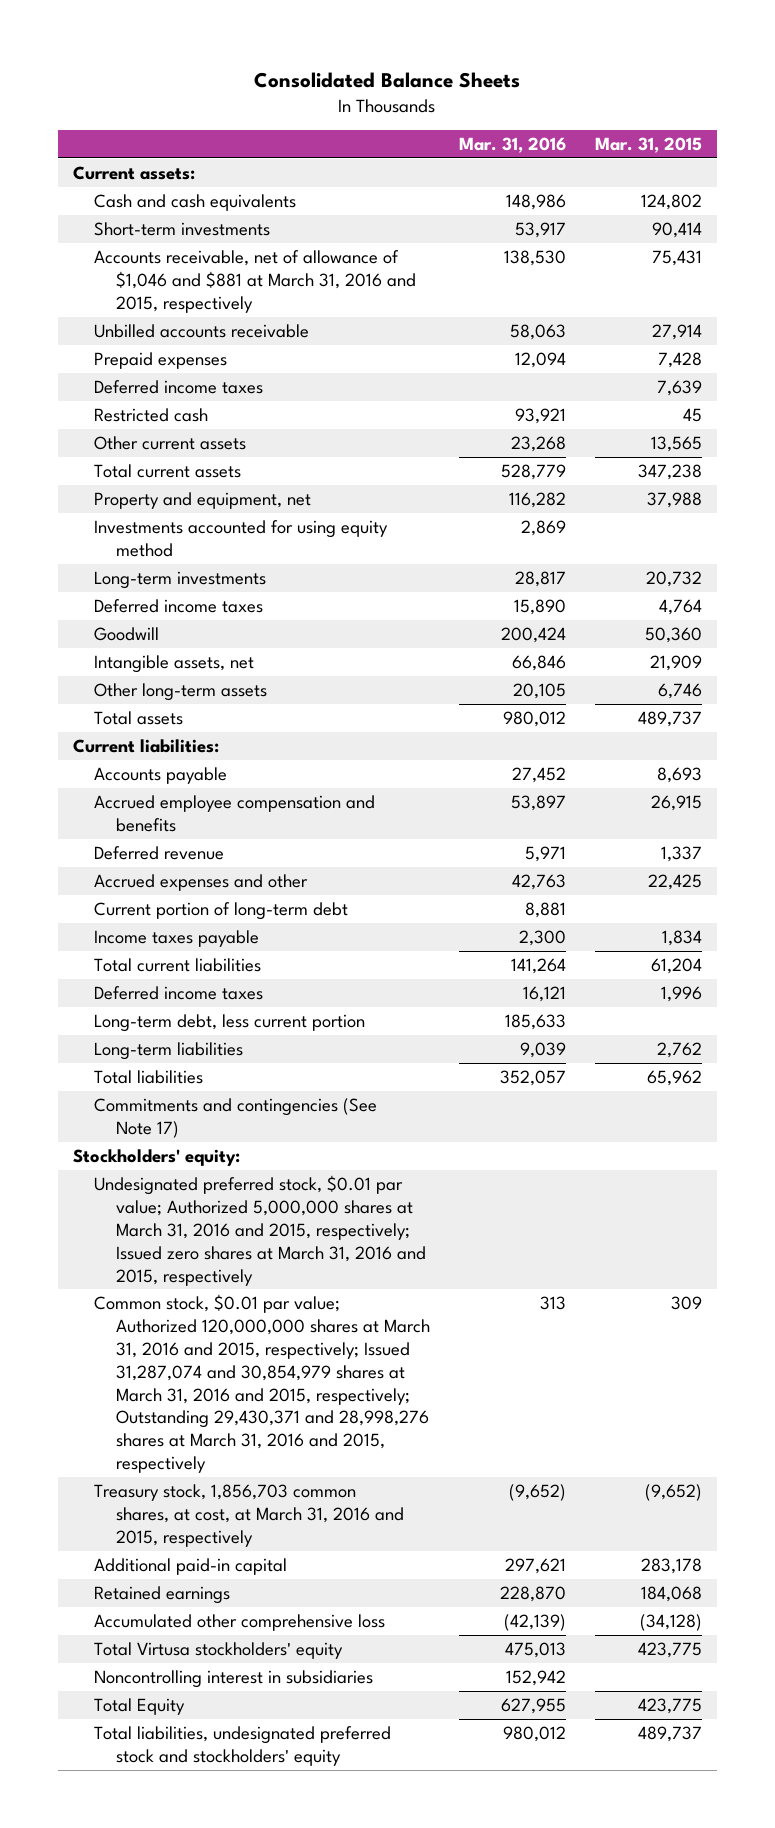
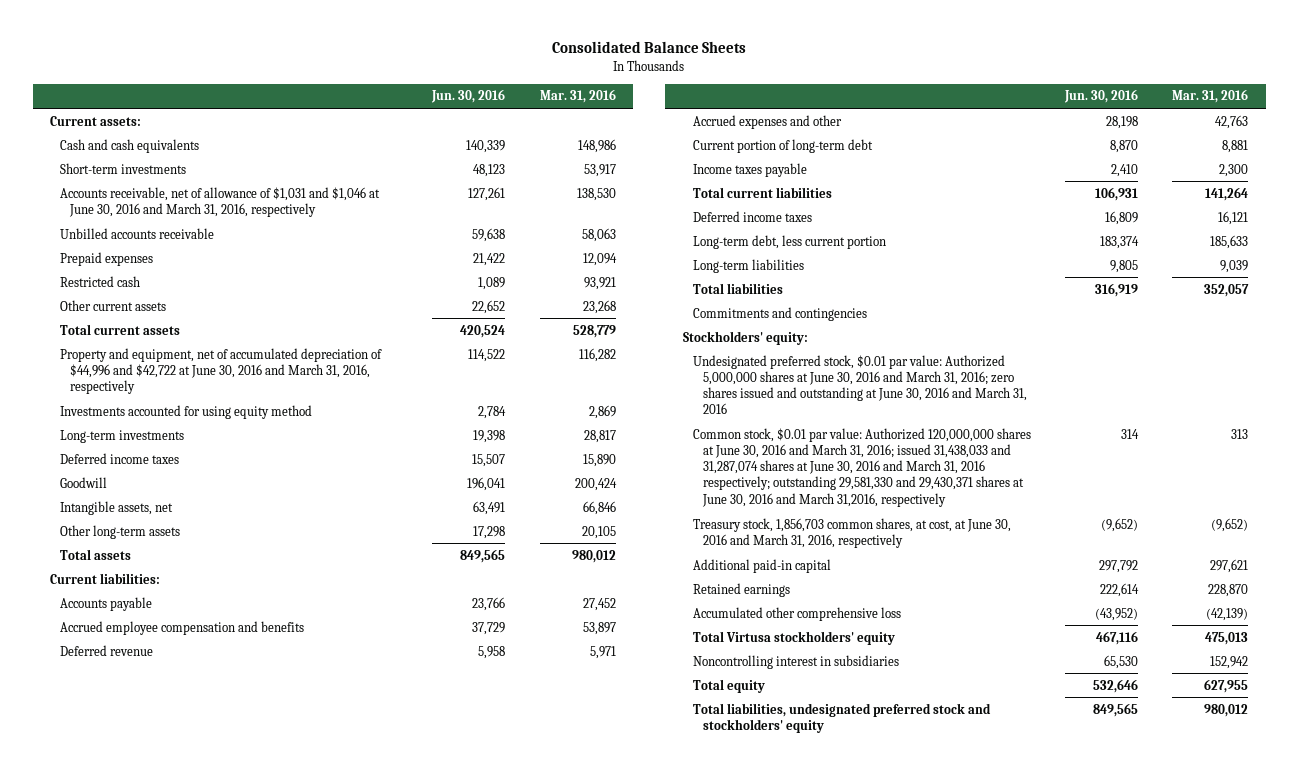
[595,137,703,154] Mar. 31, 2015 -> none
none -> [431,89,506,104] Jun. 30, 2016
[94,249,416,313] Accounts receivable, net of allowance of $1,046 and $881 at March 31, 2016 and 2015, respectively -> [59,186,380,217] Accounts receivable, net of allowance of $1,031 and $1,046 at June 30, 2016 and March 31, 2016, respectively
[94,379,264,394] Deferred income taxes -> none
[94,491,312,509] Property and equipment, net -> [59,347,382,395] Property and equipment, net of accumulated depreciation of $44,996 and $42,722 at June 30, 2016 and March 31, 2016, respectively
[94,1097,378,1138] Commitments and contingencies (See Note 17) -> [692,306,867,321] Commitments and contingencies
[94,1174,426,1286] Undesignated preferred stock, $0.01 par value; Authorized 5,000,000 shares at March 31, 2016 and 2015, respectively; Issued zero shares at March 31, 2016 and 2015, respectively -> [692,354,1027,415] Undesignated preferred stock, $0.01 par value: Authorized 5,000,000 shares at June 30, 2016 and March 31, 2016; zero shares issued and outstanding at June 30, 2016 and March 31, 2016
[94,1293,430,1474] Common stock, $0.01 par value; Authorized 120,000,000 shares at March 31, 2016 and 2015, respectively; Issued 31,287,074 and 30,854,979 shares at March 31, 2016 and 2015, respectively; Outstanding 29,430,371 and 28,998,276 shares at March 31, 2016 and 2015, respectively -> [692,427,1031,507] Common stock, $0.01 par value: Authorized 120,000,000 shares at June 30, 2016 and March 31, 2016; issued 31,438,033 and 31,287,074 shares at June 30, 2016 and March 31, 2016 respectively; outstanding 29,581,330 and 29,430,371 shares at June 30, 2016 and March 31,2016, respectively
[94,1483,404,1547] Treasury stock, 1,856,703 common shares, at cost, at March 31, 2016 and 2015, respectively -> [692,517,1011,548] Treasury stock, 1,856,703 common shares, at cost, at June 30, 2016 and March 31, 2016, respectively
[94,1697,186,1715] Total Equity -> [692,678,765,693] Total equity

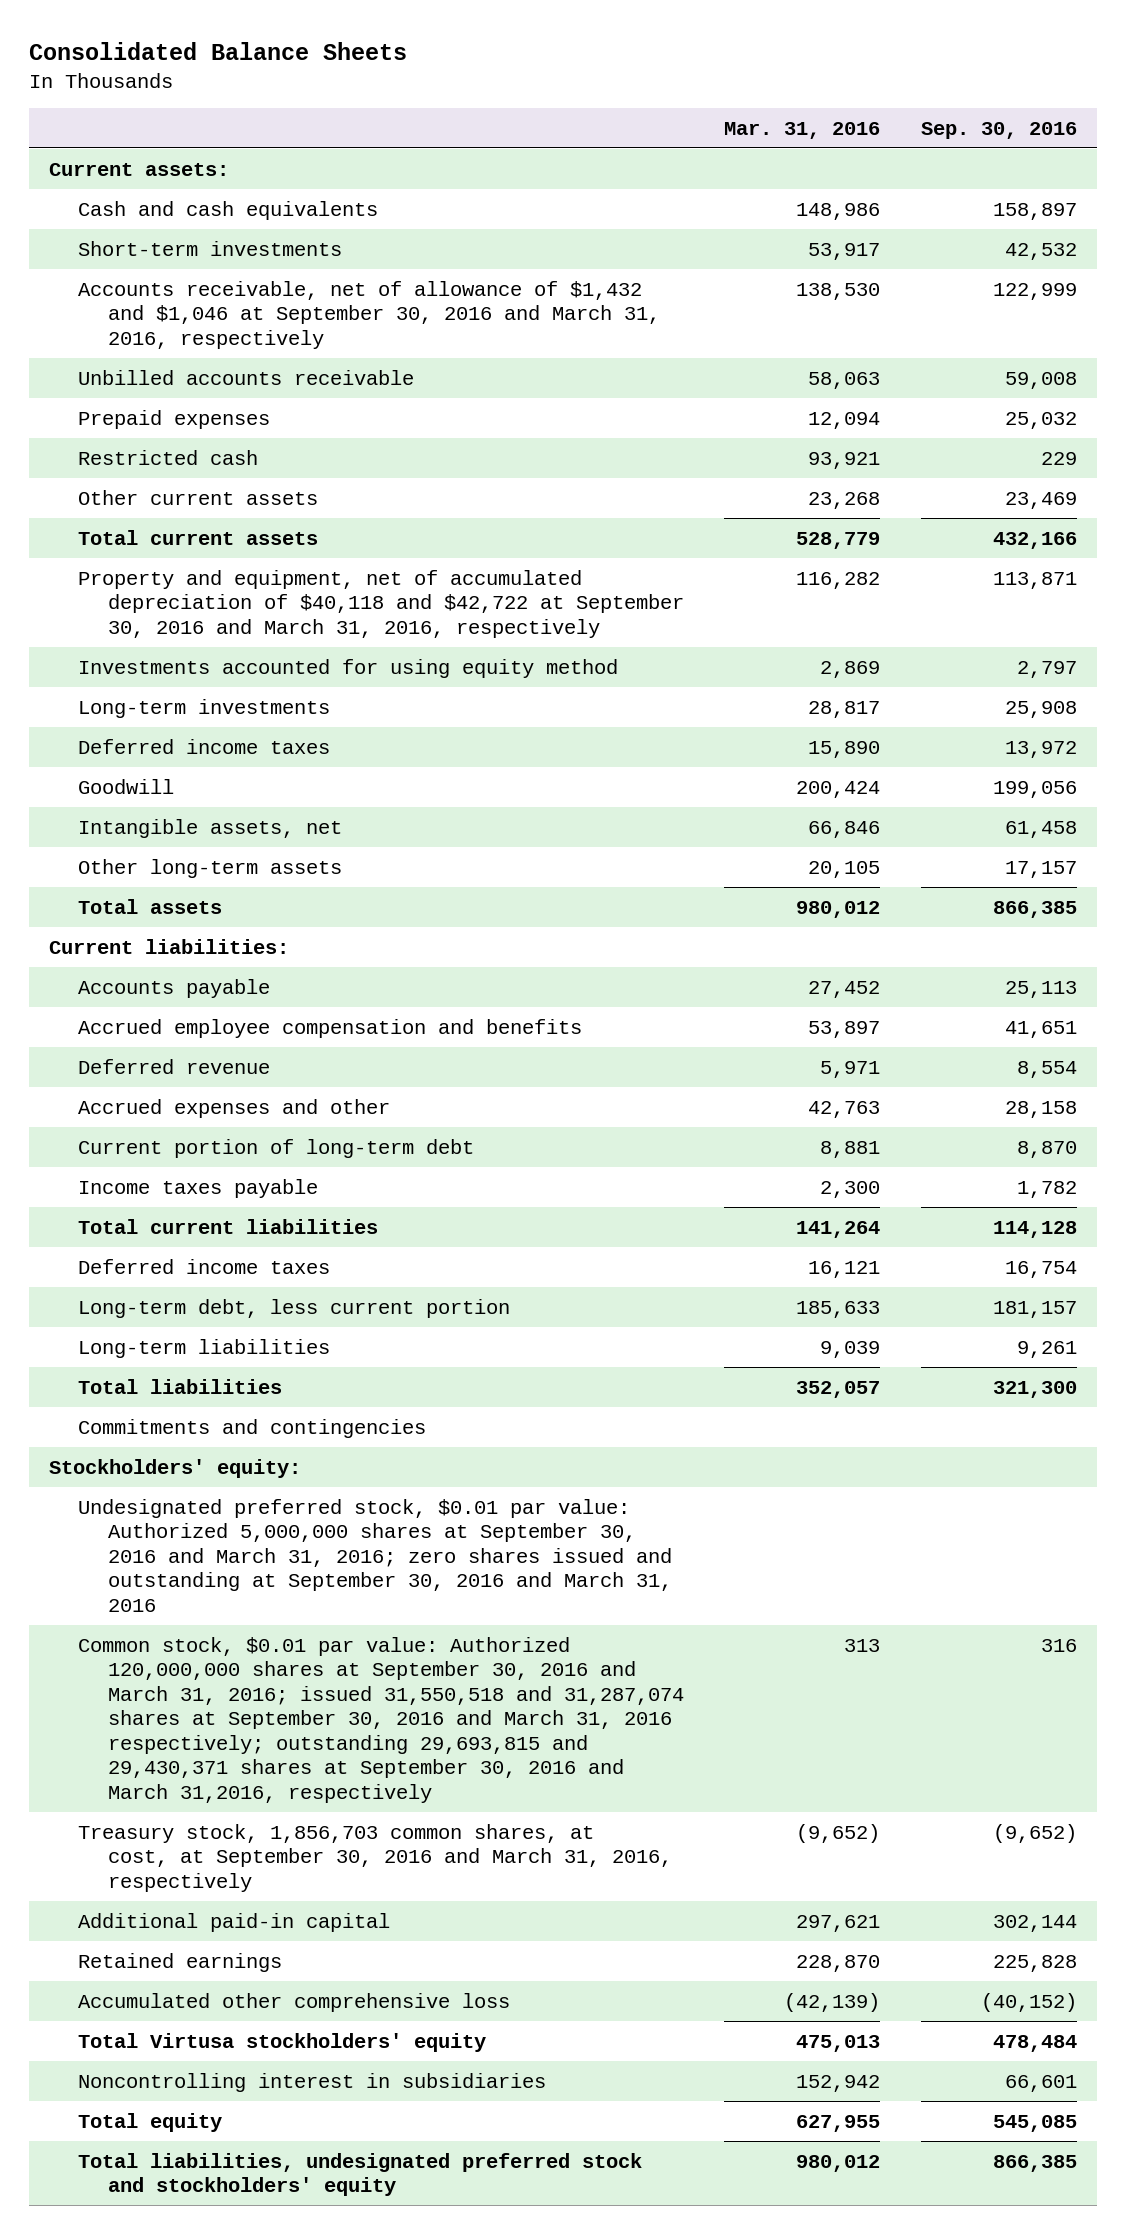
[431,89,506,104] Jun. 30, 2016 -> none
none -> [920,121,1077,139] Sep. 30, 2016
[59,186,380,217] Accounts receivable, net of allowance of $1,031 and $1,046 at June 30, 2016 and March 31, 2016, respectively -> [78,280,660,349] Accounts receivable, net of allowance of $1,432 and $1,046 at September 30, 2016 and March 31, 2016, respectively
[59,347,382,395] Property and equipment, net of accumulated depreciation of $44,996 and $42,722 at June 30, 2016 and March 31, 2016, respectively -> [78,569,684,638] Property and equipment, net of accumulated depreciation of $40,118 and $42,722 at September 30, 2016 and March 31, 2016, respectively
[692,354,1027,415] Undesignated preferred stock, $0.01 par value: Authorized 5,000,000 shares at June 30, 2016 and March 31, 2016; zero shares issued and outstanding at June 30, 2016 and March 31, 2016 -> [78,1498,672,1612] Undesignated preferred stock, $0.01 par value: Authorized 5,000,000 shares at September 30, 2016 and March 31, 2016; zero shares issued and outstanding at September 30, 2016 and March 31, 2016
[692,427,1031,507] Common stock, $0.01 par value: Authorized 120,000,000 shares at June 30, 2016 and March 31, 2016; issued 31,438,033 and 31,287,074 shares at June 30, 2016 and March 31, 2016 respectively; outstanding 29,581,330 and 29,430,371 shares at June 30, 2016 and March 31,2016, respectively -> [78,1636,684,1803] Common stock, $0.01 par value: Authorized 120,000,000 shares at September 30, 2016 and March 31, 2016; issued 31,550,518 and 31,287,074 shares at September 30, 2016 and March 31, 2016 respectively; outstanding 29,693,815 and 29,430,371 shares at September 30, 2016 and March 31,2016, respectively
[692,517,1011,548] Treasury stock, 1,856,703 common shares, at cost, at June 30, 2016 and March 31, 2016, respectively -> [78,1823,672,1892] Treasury stock, 1,856,703 common shares, at cost, at September 30, 2016 and March 31, 2016, respectively

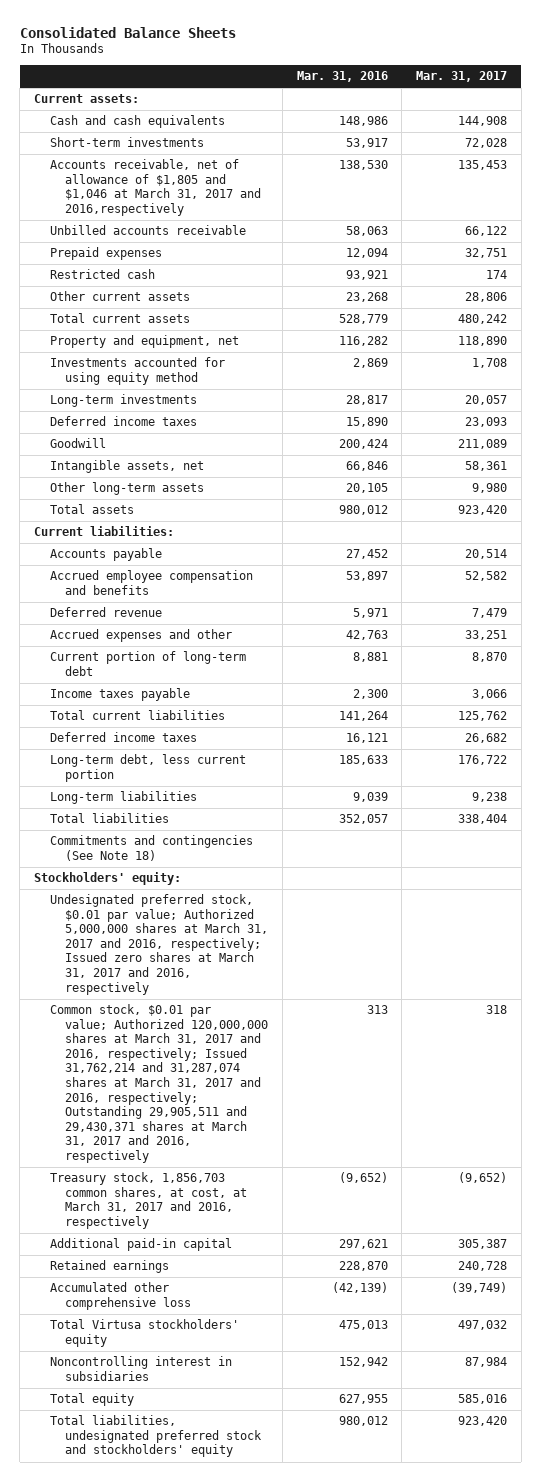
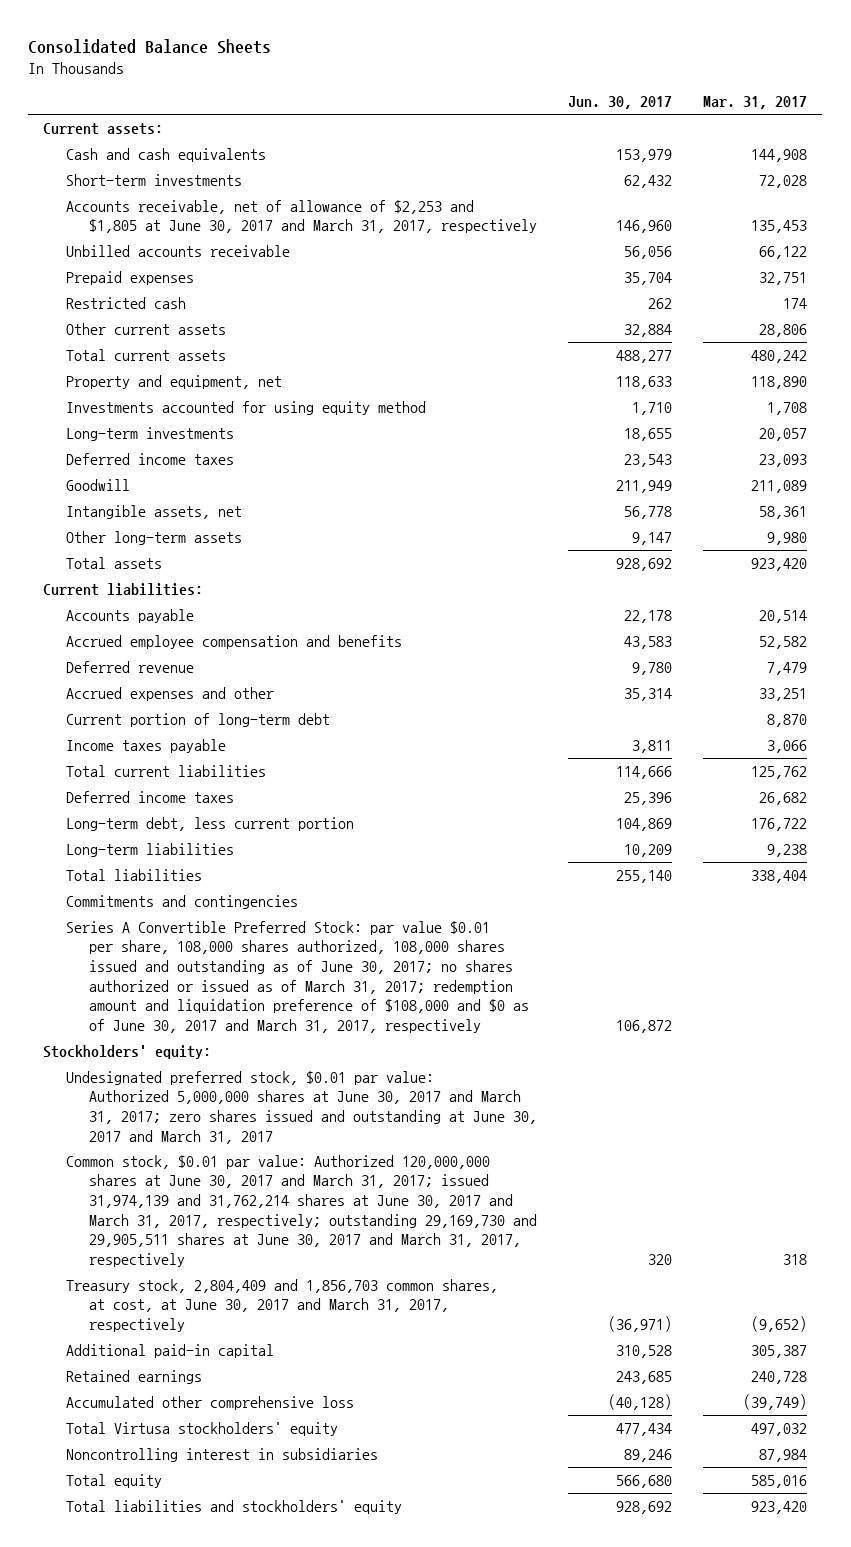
[296,71,388,83] Mar. 31, 2016 -> none
none -> [568,96,673,110] Jun. 30, 2017
[49,159,262,216] Accounts receivable, net of allowance of $1,805 and $1,046 at March 31, 2017 and 2016,respectively -> [66,199,538,234] Accounts receivable, net of allowance of $2,253 and $1,805 at June 30, 2017 and March 31, 2017, respectively
[49,835,253,861] Commitments and contingencies (See Note 18) -> [66,894,299,909] Commitments and contingencies
none -> [66,920,530,1033] Series A Convertible Preferred Stock: par value $0.01 per share, 108,000 shares authorized, 108,000 shares issued and outstanding as of June 30, 2017; no shares authorized or issued as of March 31, 2017; redemption amount and liquidation preference of $108,000 and $0 as of June 30, 2017 and March 31, 2017, respectively
[49,894,269,995] Undesignated preferred stock, $0.01 par value; Authorized 5,000,000 shares at March 31, 2017 and 2016, respectively; Issued zero shares at March 31, 2017 and 2016, respectively -> [66,1070,538,1144] Undesignated preferred stock, $0.01 par value: Authorized 5,000,000 shares at June 30, 2017 and March 31, 2017; zero shares issued and outstanding at June 30, 2017 and March 31, 2017
[49,1004,269,1163] Common stock, $0.01 par value; Authorized 120,000,000 shares at March 31, 2017 and 2016, respectively; Issued 31,762,214 and 31,287,074 shares at March 31, 2017 and 2016, respectively; Outstanding 29,905,511 and 29,430,371 shares at March 31, 2017 and 2016, respectively -> [66,1154,538,1267] Common stock, $0.01 par value: Authorized 120,000,000 shares at June 30, 2017 and March 31, 2017; issued 31,974,139 and 31,762,214 shares at June 30, 2017 and March 31, 2017, respectively; outstanding 29,169,730 and 29,905,511 shares at June 30, 2017 and March 31, 2017, respectively
[49,1172,248,1229] Treasury stock, 1,856,703 common shares, at cost, at March 31, 2017 and 2016, respectively -> [66,1278,499,1332] Treasury stock, 2,804,409 and 1,856,703 common shares, at cost, at June 30, 2017 and March 31, 2017, respectively
[49,1415,263,1458] Total liabilities, undesignated preferred stock and stockholders' equity -> [66,1499,403,1514] Total liabilities and stockholders' equity

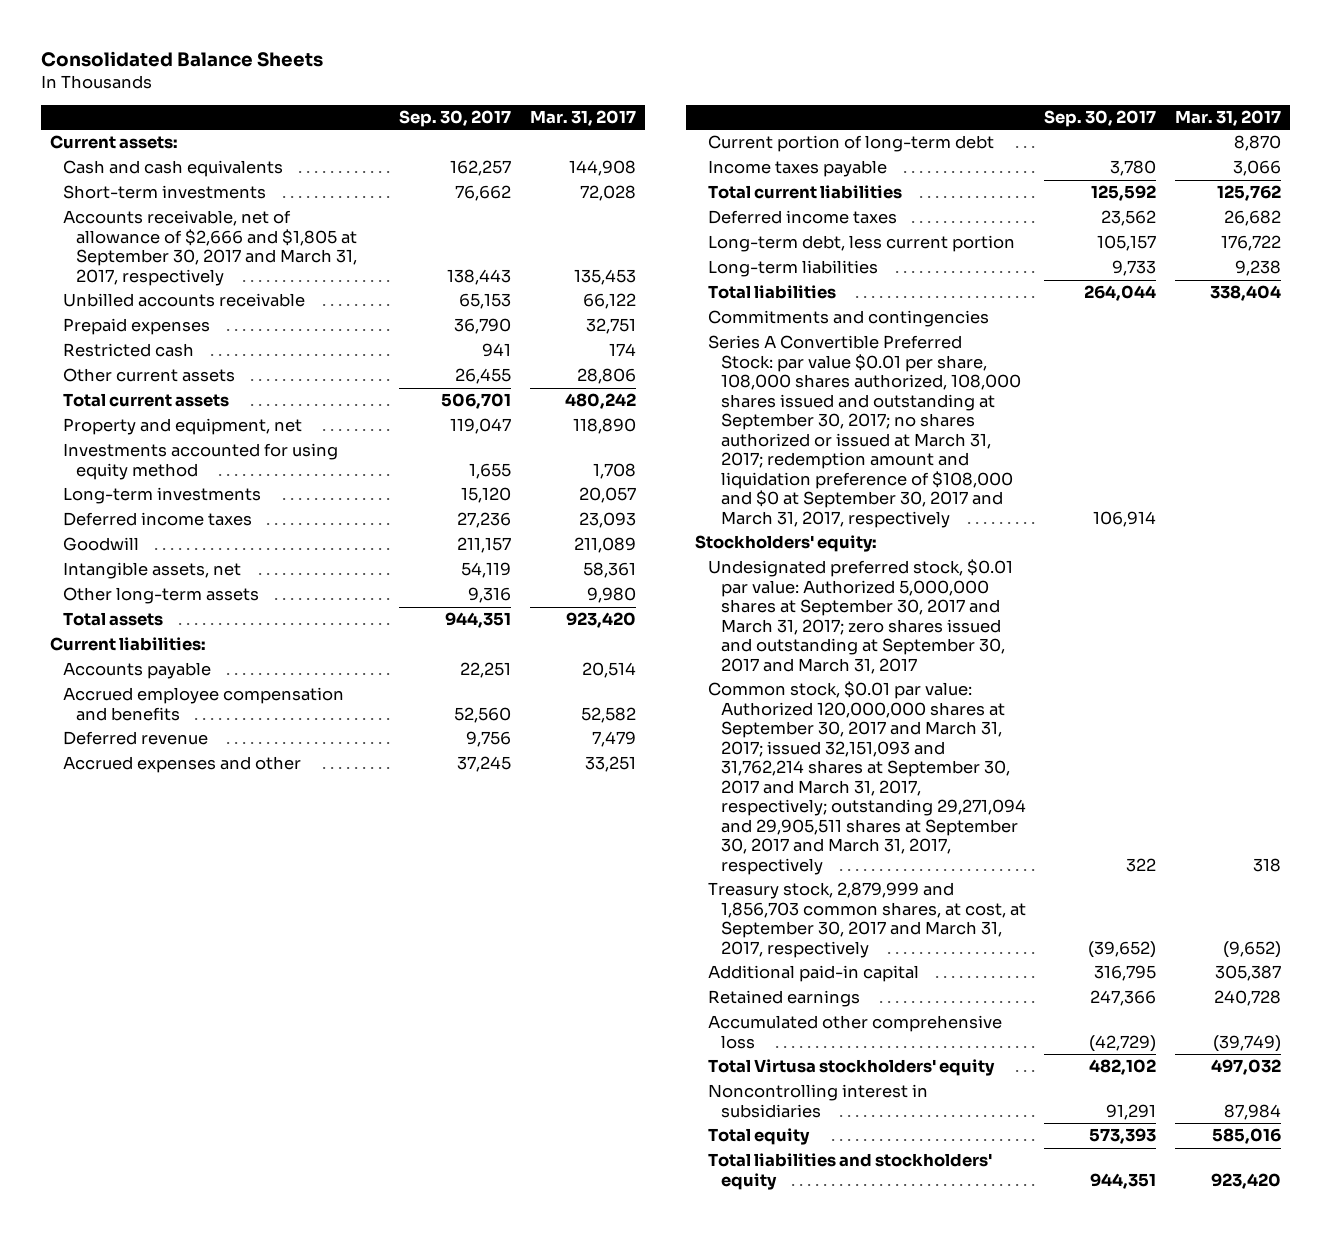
[568,96,673,110] Jun. 30, 2017 -> none
none -> [399,109,512,127] Sep. 30, 2017
[66,199,538,234] Accounts receivable, net of allowance of $2,253 and $1,805 at June 30, 2017 and March 31, 2017, respectively -> [63,210,357,286] Accounts receivable, net of allowance of $2,666 and $1,805 at September 30, 2017 and March 31, 2017, respectively
[66,920,530,1033] Series A Convertible Preferred Stock: par value $0.01 per share, 108,000 shares authorized, 108,000 shares issued and outstanding as of June 30, 2017; no shares authorized or issued as of March 31, 2017; redemption amount and liquidation preference of $108,000 and $0 as of June 30, 2017 and March 31, 2017, respectively -> [708,335,1021,528] Series A Convertible Preferred Stock: par value $0.01 per share, 108,000 shares authorized, 108,000 shares issued and outstanding at September 30, 2017; no shares authorized or issued at March 31, 2017; redemption amount and liquidation preference of $108,000 and $0 at September 30, 2017 and March 31, 2017, respectively
[66,1070,538,1144] Undesignated preferred stock, $0.01 par value: Authorized 5,000,000 shares at June 30, 2017 and March 31, 2017; zero shares issued and outstanding at June 30, 2017 and March 31, 2017 -> [708,559,1014,674] Undesignated preferred stock, $0.01 par value: Authorized 5,000,000 shares at September 30, 2017 and March 31, 2017; zero shares issued and outstanding at September 30, 2017 and March 31, 2017
[66,1154,538,1267] Common stock, $0.01 par value: Authorized 120,000,000 shares at June 30, 2017 and March 31, 2017; issued 31,974,139 and 31,762,214 shares at June 30, 2017 and March 31, 2017, respectively; outstanding 29,169,730 and 29,905,511 shares at June 30, 2017 and March 31, 2017, respectively -> [708,681,1026,875] Common stock, $0.01 par value: Authorized 120,000,000 shares at September 30, 2017 and March 31, 2017; issued 32,151,093 and 31,762,214 shares at September 30, 2017 and March 31, 2017, respectively; outstanding 29,271,094 and 29,905,511 shares at September 30, 2017 and March 31, 2017, respectively
[66,1278,499,1332] Treasury stock, 2,804,409 and 1,856,703 common shares, at cost, at June 30, 2017 and March 31, 2017, respectively -> [708,882,1026,958] Treasury stock, 2,879,999 and 1,856,703 common shares, at cost, at September 30, 2017 and March 31, 2017, respectively

